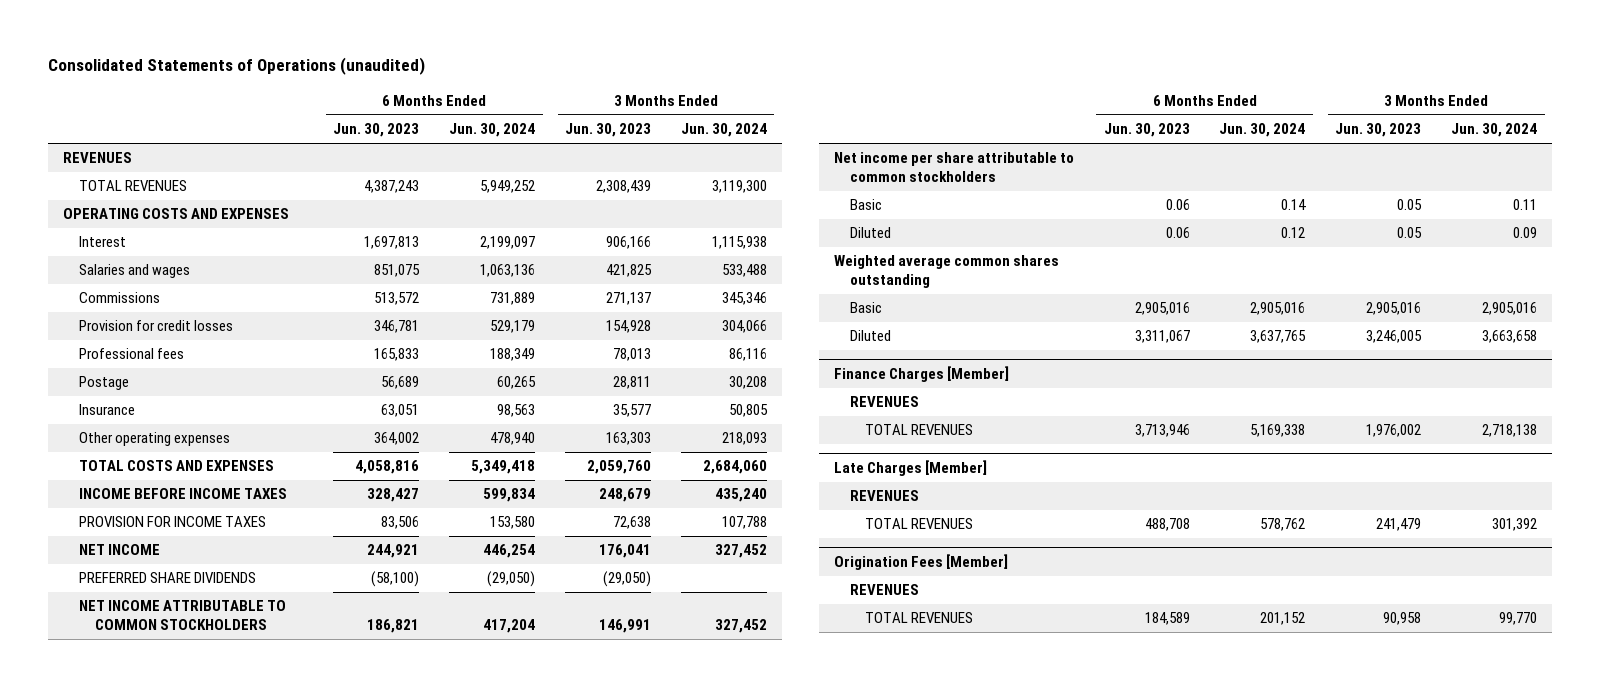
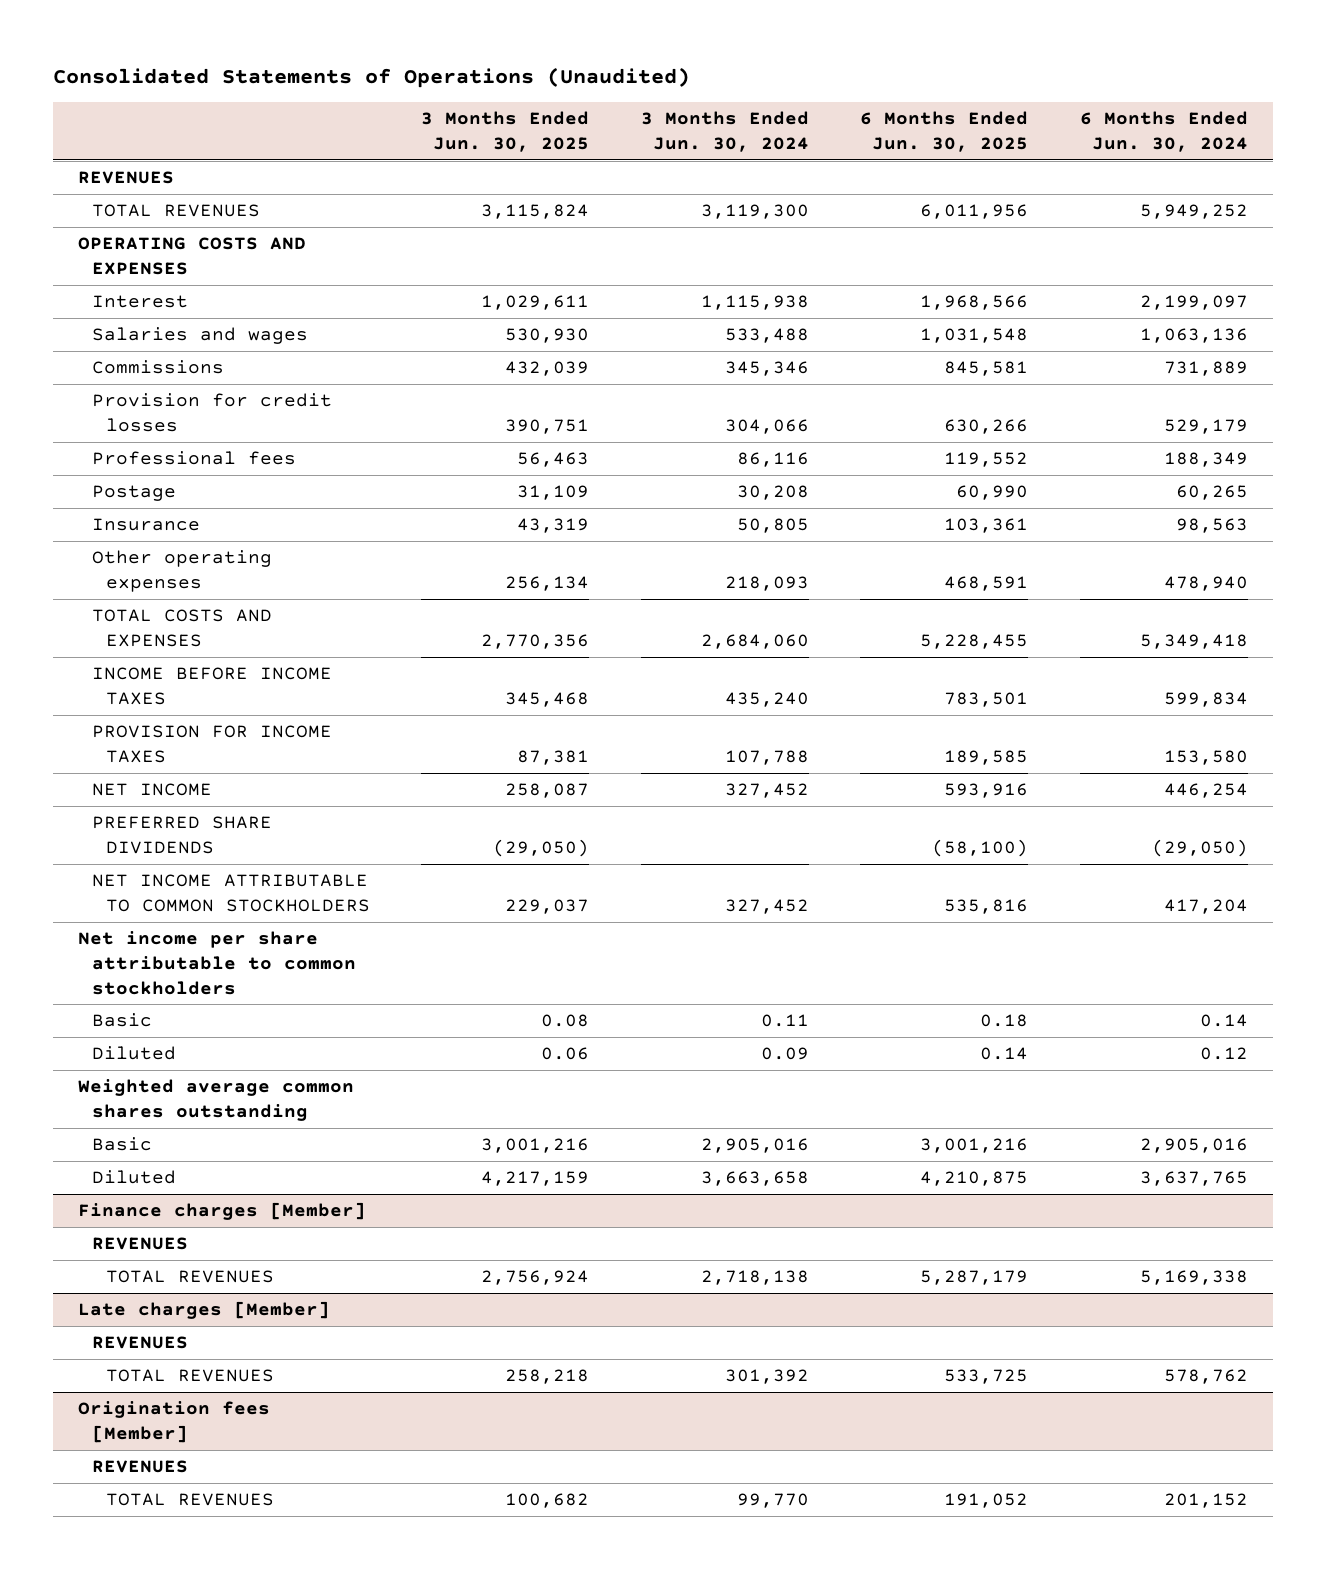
[48,57,426,76] Consolidated Statements of Operations (unaudited) -> [52,66,690,88] Consolidated Statements of Operations (Unaudited)
[333,123,420,138] Jun. 30, 2023 -> none
[565,123,652,138] Jun. 30, 2023 -> none
none -> [421,111,590,153] 3 Months Ended Jun. 30, 2025
none -> [860,111,1029,153] 6 Months Ended Jun. 30, 2025
[833,365,1009,382] Finance Charges [Member] -> [78,1201,367,1220] Finance charges [Member]
[833,459,987,476] Late Charges [Member] -> [78,1300,331,1319] Late charges [Member]
[833,553,1008,570] Origination Fees [Member] -> [78,1400,271,1443] Origination fees [Member]

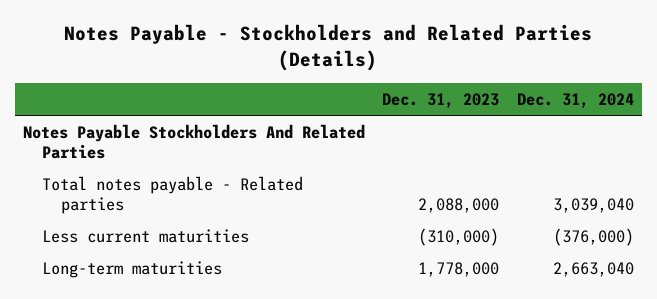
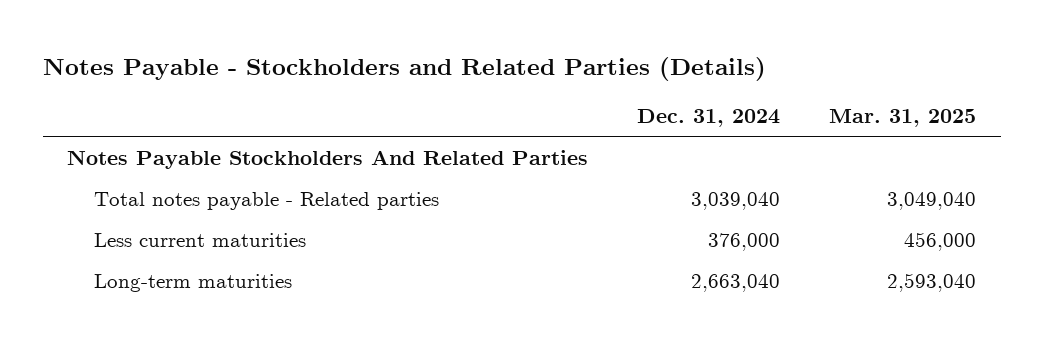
[382,92,500,109] Dec. 31, 2023 -> none
none -> [829,108,977,127] Mar. 31, 2025
[552,227,634,246] (376,000) -> [708,232,781,251] 376,000

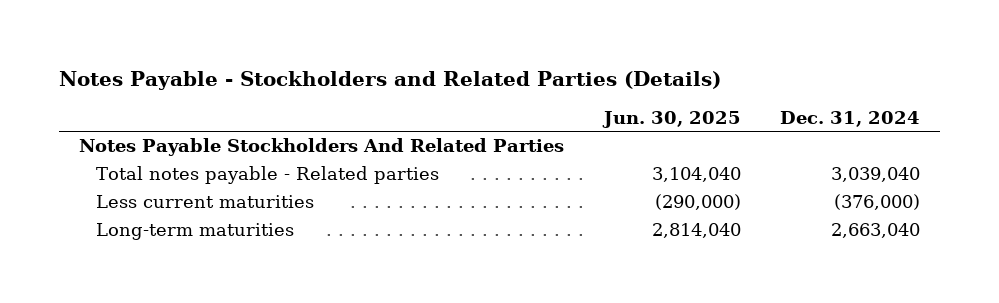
[829,108,977,127] Mar. 31, 2025 -> none
none -> [601,110,741,128] Jun. 30, 2025
[708,232,781,251] 376,000 -> [834,194,921,211] (376,000)

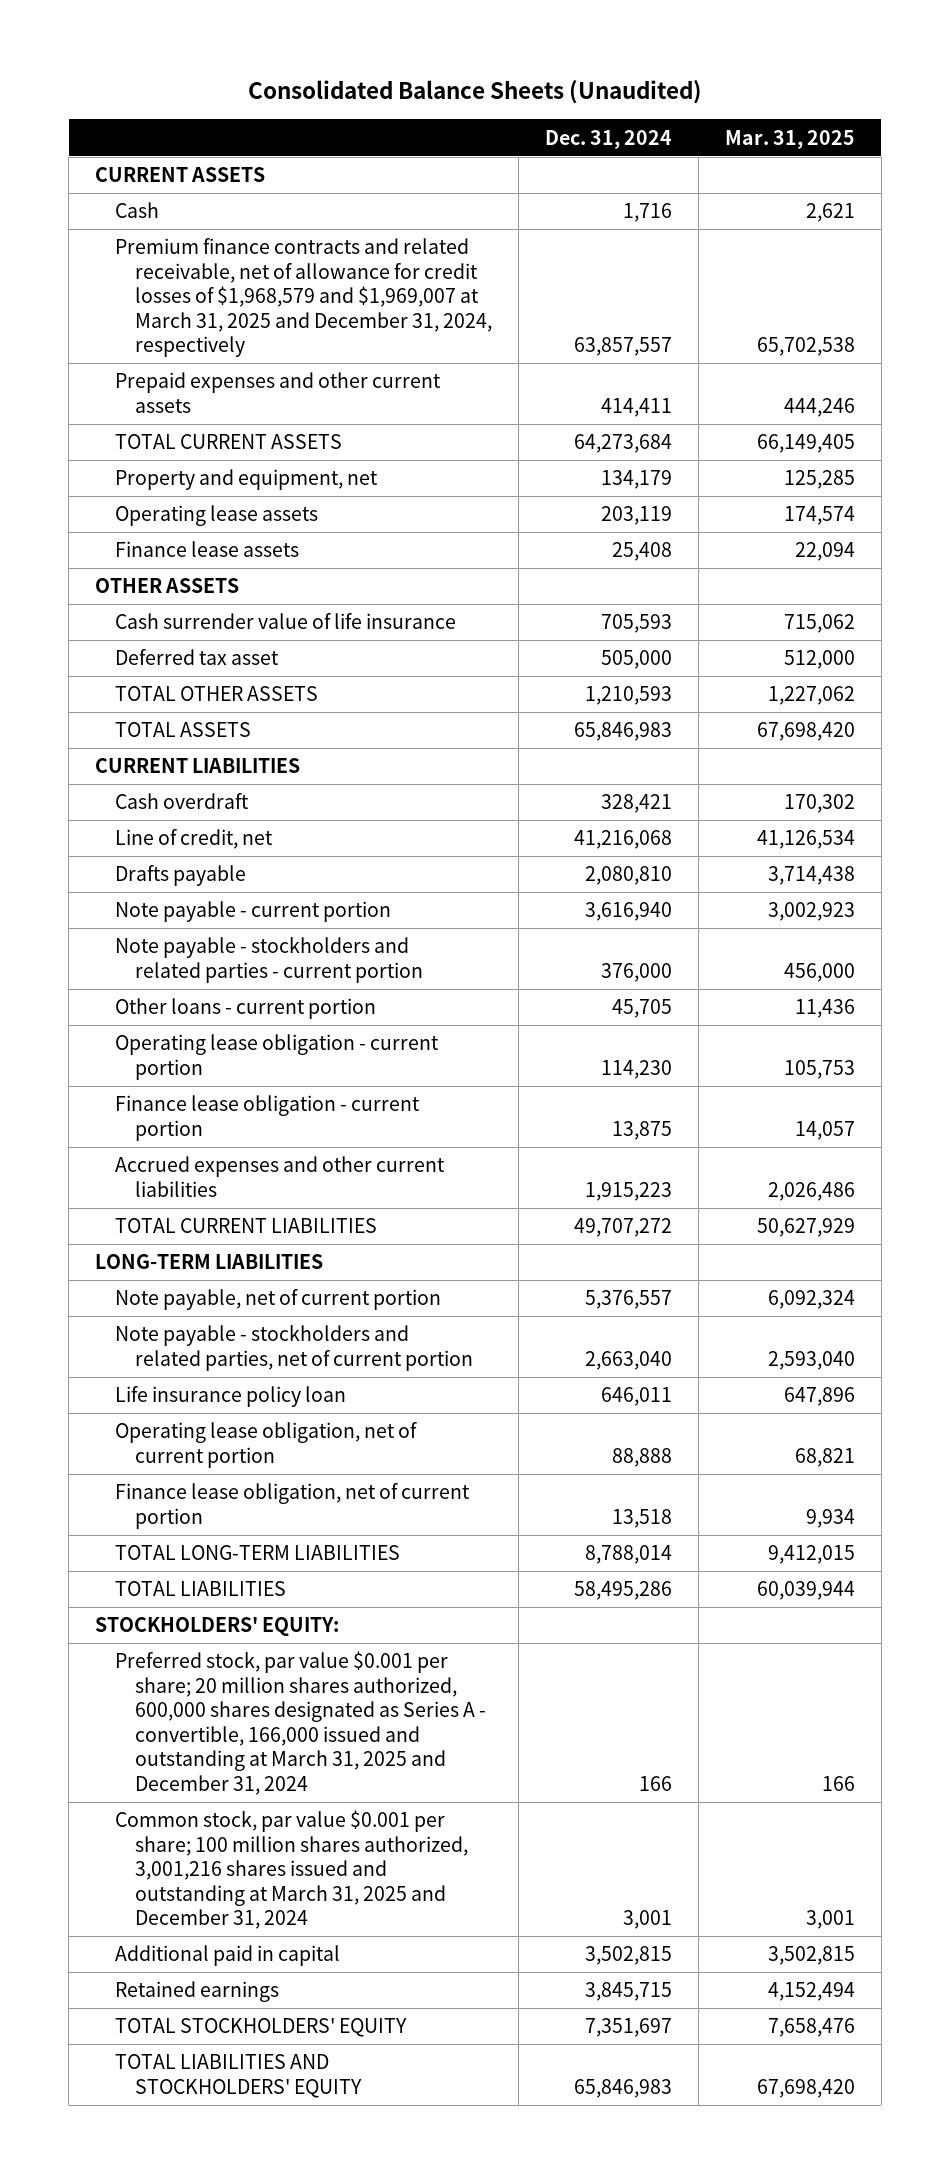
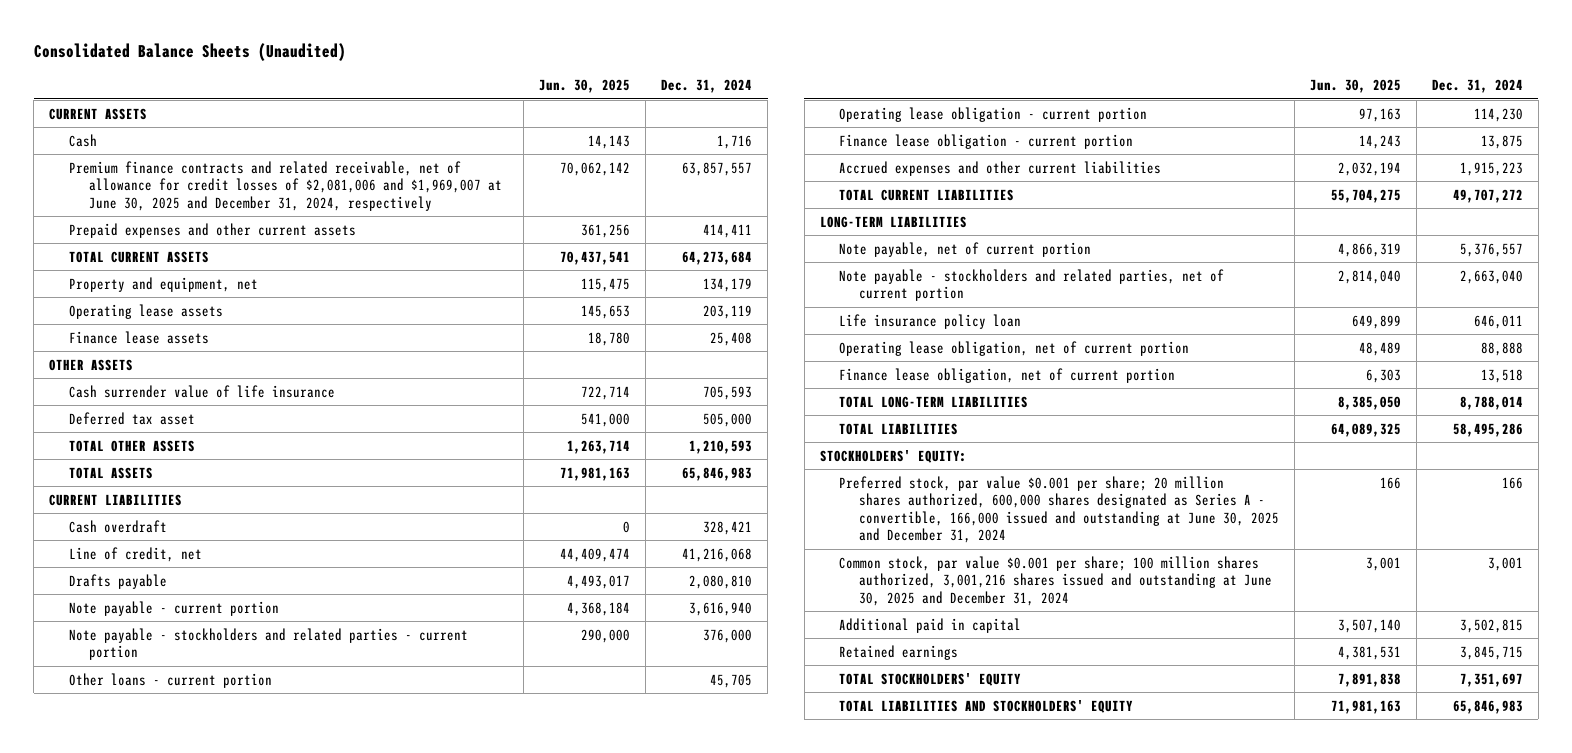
[724,129,855,149] Mar. 31, 2025 -> none
none -> [539,79,631,94] Jun. 30, 2025
[115,238,493,358] Premium finance contracts and related receivable, net of allowance for credit losses of $1,968,579 and $1,969,007 at March 31, 2025 and December 31, 2024, respectively -> [68,160,502,211] Premium finance contracts and related receivable, net of allowance for credit losses of $2,081,006 and $1,969,007 at June 30, 2025 and December 31, 2024, respectively
[115,1651,487,1795] Preferred stock, par value $0.001 per share; 20 million shares authorized, 600,000 shares designated as Series A - convertible, 166,000 issued and outstanding at March 31, 2025 and December 31, 2024 -> [839,475,1280,544] Preferred stock, par value $0.001 per share; 20 million shares authorized, 600,000 shares designated as Series A - convertible, 166,000 issued and outstanding at June 30, 2025 and December 31, 2024
[115,1810,469,1930] Common stock, par value $0.001 per share; 100 million shares authorized, 3,001,216 shares issued and outstanding at March 31, 2025 and December 31, 2024 -> [839,555,1273,606] Common stock, par value $0.001 per share; 100 million shares authorized, 3,001,216 shares issued and outstanding at June 30, 2025 and December 31, 2024

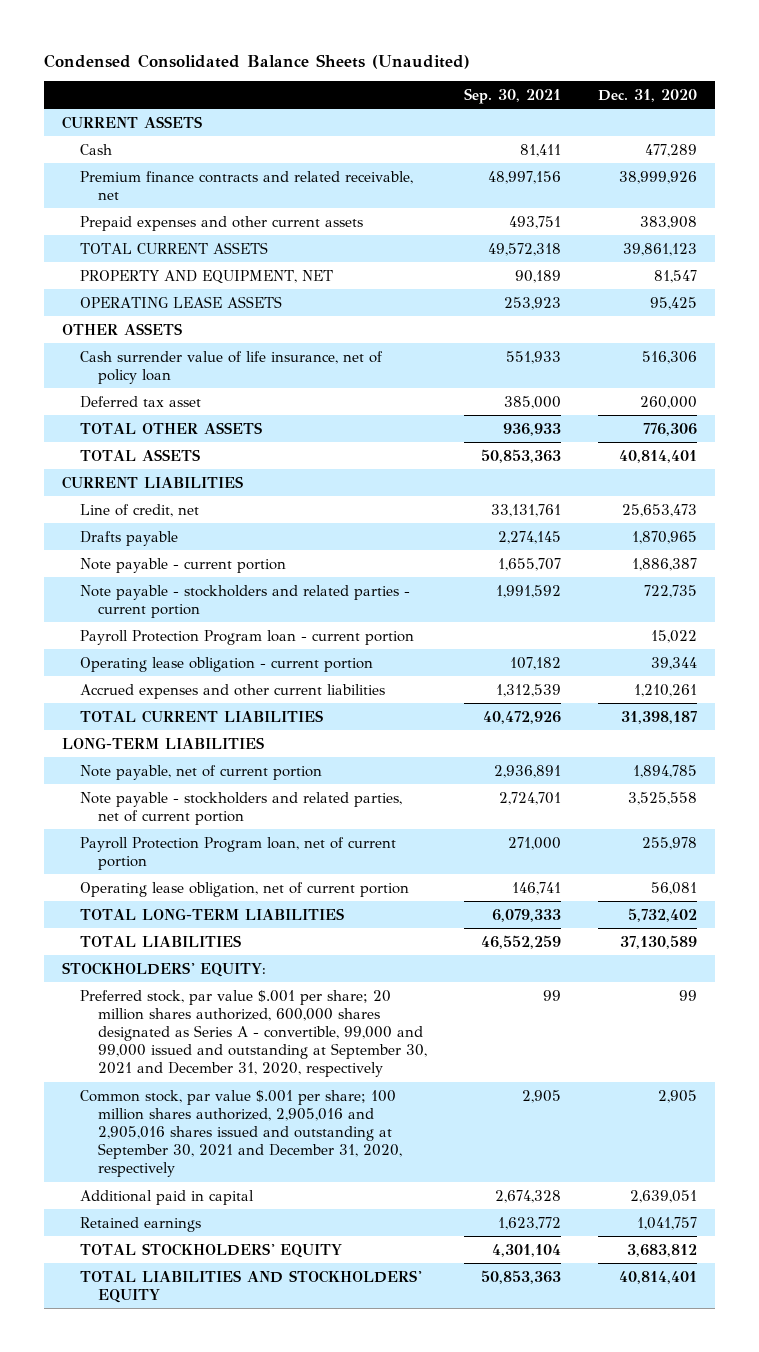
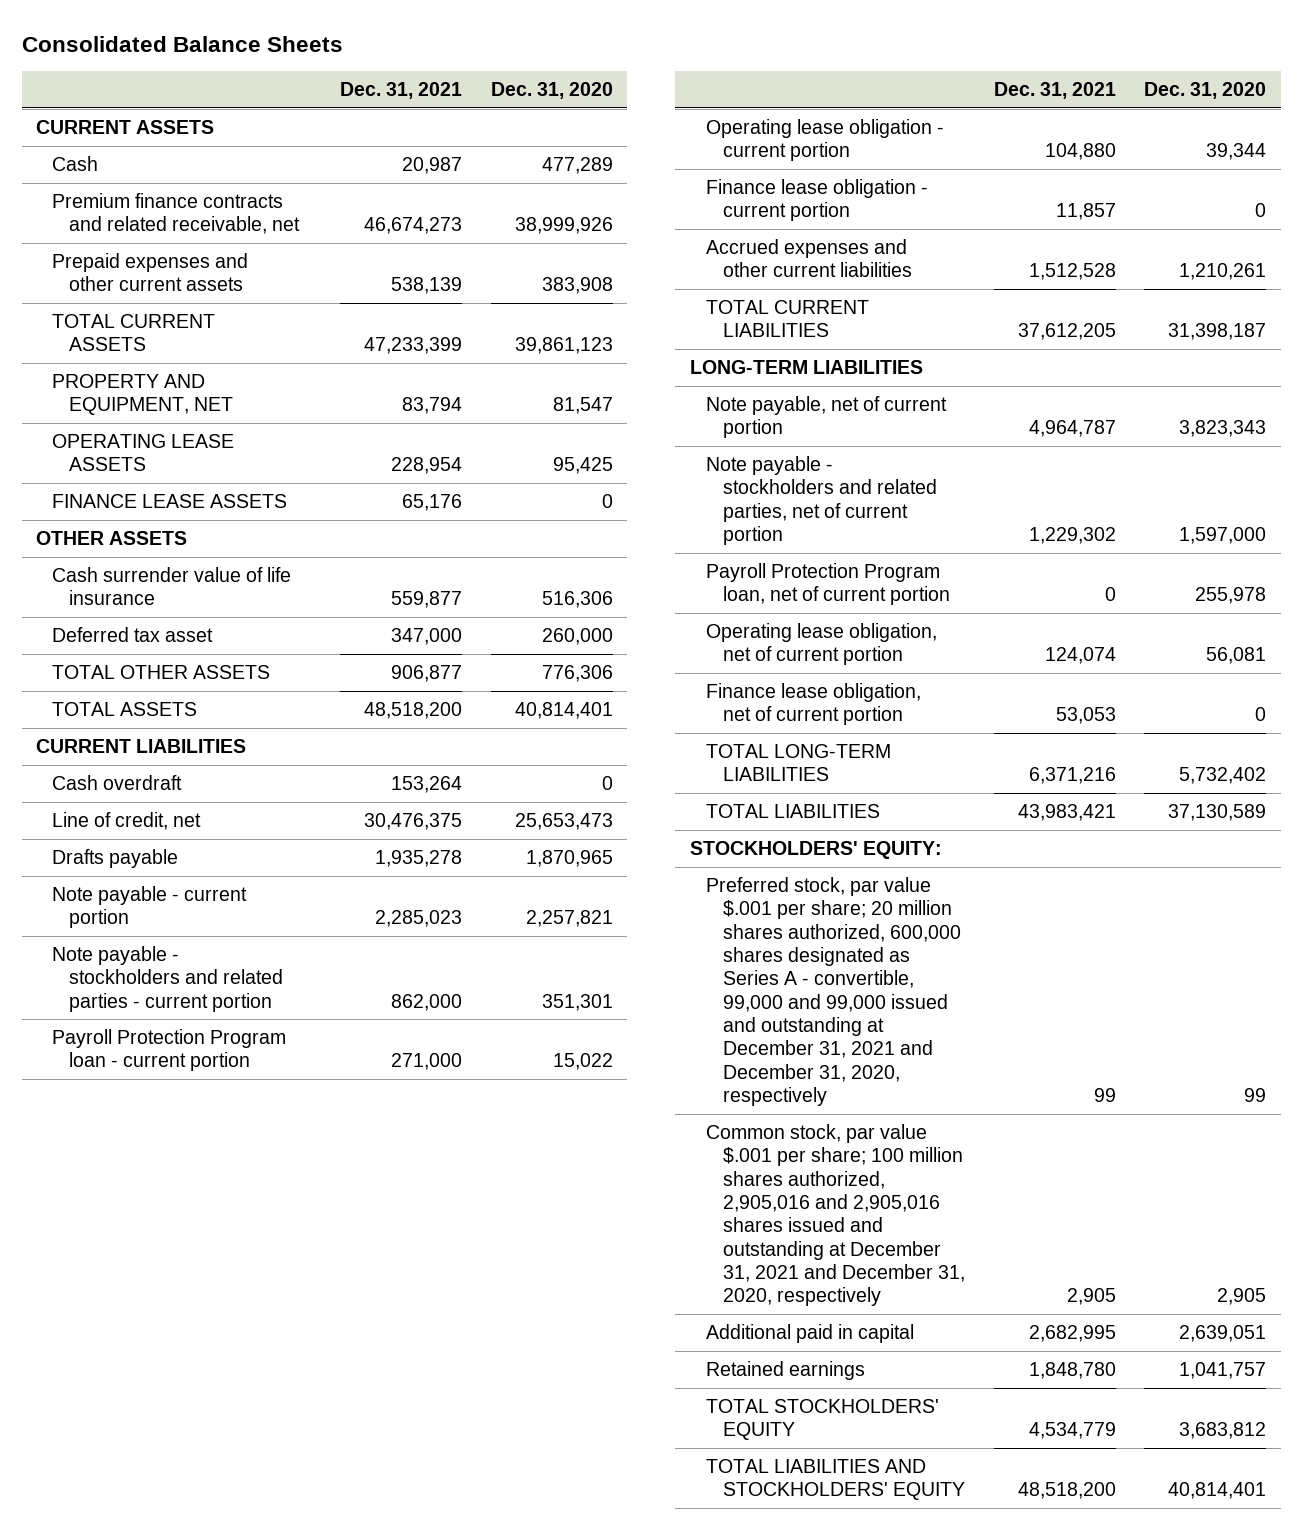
[43,53,470,69] Condensed Consolidated Balance Sheets (Unaudited) -> [21,35,343,52] Consolidated Balance Sheets
[463,88,561,105] Sep. 30, 2021 -> none
none -> [339,82,462,100] Dec. 31, 2021
none -> [52,494,288,509] FINANCE LEASE ASSETS
[79,350,383,384] Cash surrender value of life insurance, net of policy loan -> [52,567,292,606] Cash surrender value of life insurance
none -> [52,775,183,791] Cash overdraft
[631,557,697,571] 1,886,387 -> [525,910,613,928] 2,257,821
[643,584,697,598] 722,735 -> [541,993,613,1011] 351,301
none -> [706,179,929,222] Finance lease obligation - current portion
[632,764,697,778] 1,894,785 -> [1179,420,1267,438] 3,823,343
[627,791,697,805] 3,525,558 -> [1179,527,1267,545] 1,597,000
none -> [706,683,922,726] Finance lease obligation, net of current portion
[79,989,427,1078] Preferred stock, par value $.001 per share; 20 million shares authorized, 600,000 shares designated as Series A - convertible, 99,000 and 99,000 issued and outstanding at September 30, 2021 and December 31, 2020, respectively -> [706,877,961,1106] Preferred stock, par value $.001 per share; 20 million shares authorized, 600,000 shares designated as Series A - convertible, 99,000 and 99,000 issued and outstanding at December 31, 2021 and December 31, 2020, respectively
[79,1089,402,1178] Common stock, par value $.001 per share; 100 million shares authorized, 2,905,016 and 2,905,016 shares issued and outstanding at September 30, 2021 and December 31, 2020, respectively -> [706,1124,965,1307] Common stock, par value $.001 per share; 100 million shares authorized, 2,905,016 and 2,905,016 shares issued and outstanding at December 31, 2021 and December 31, 2020, respectively

